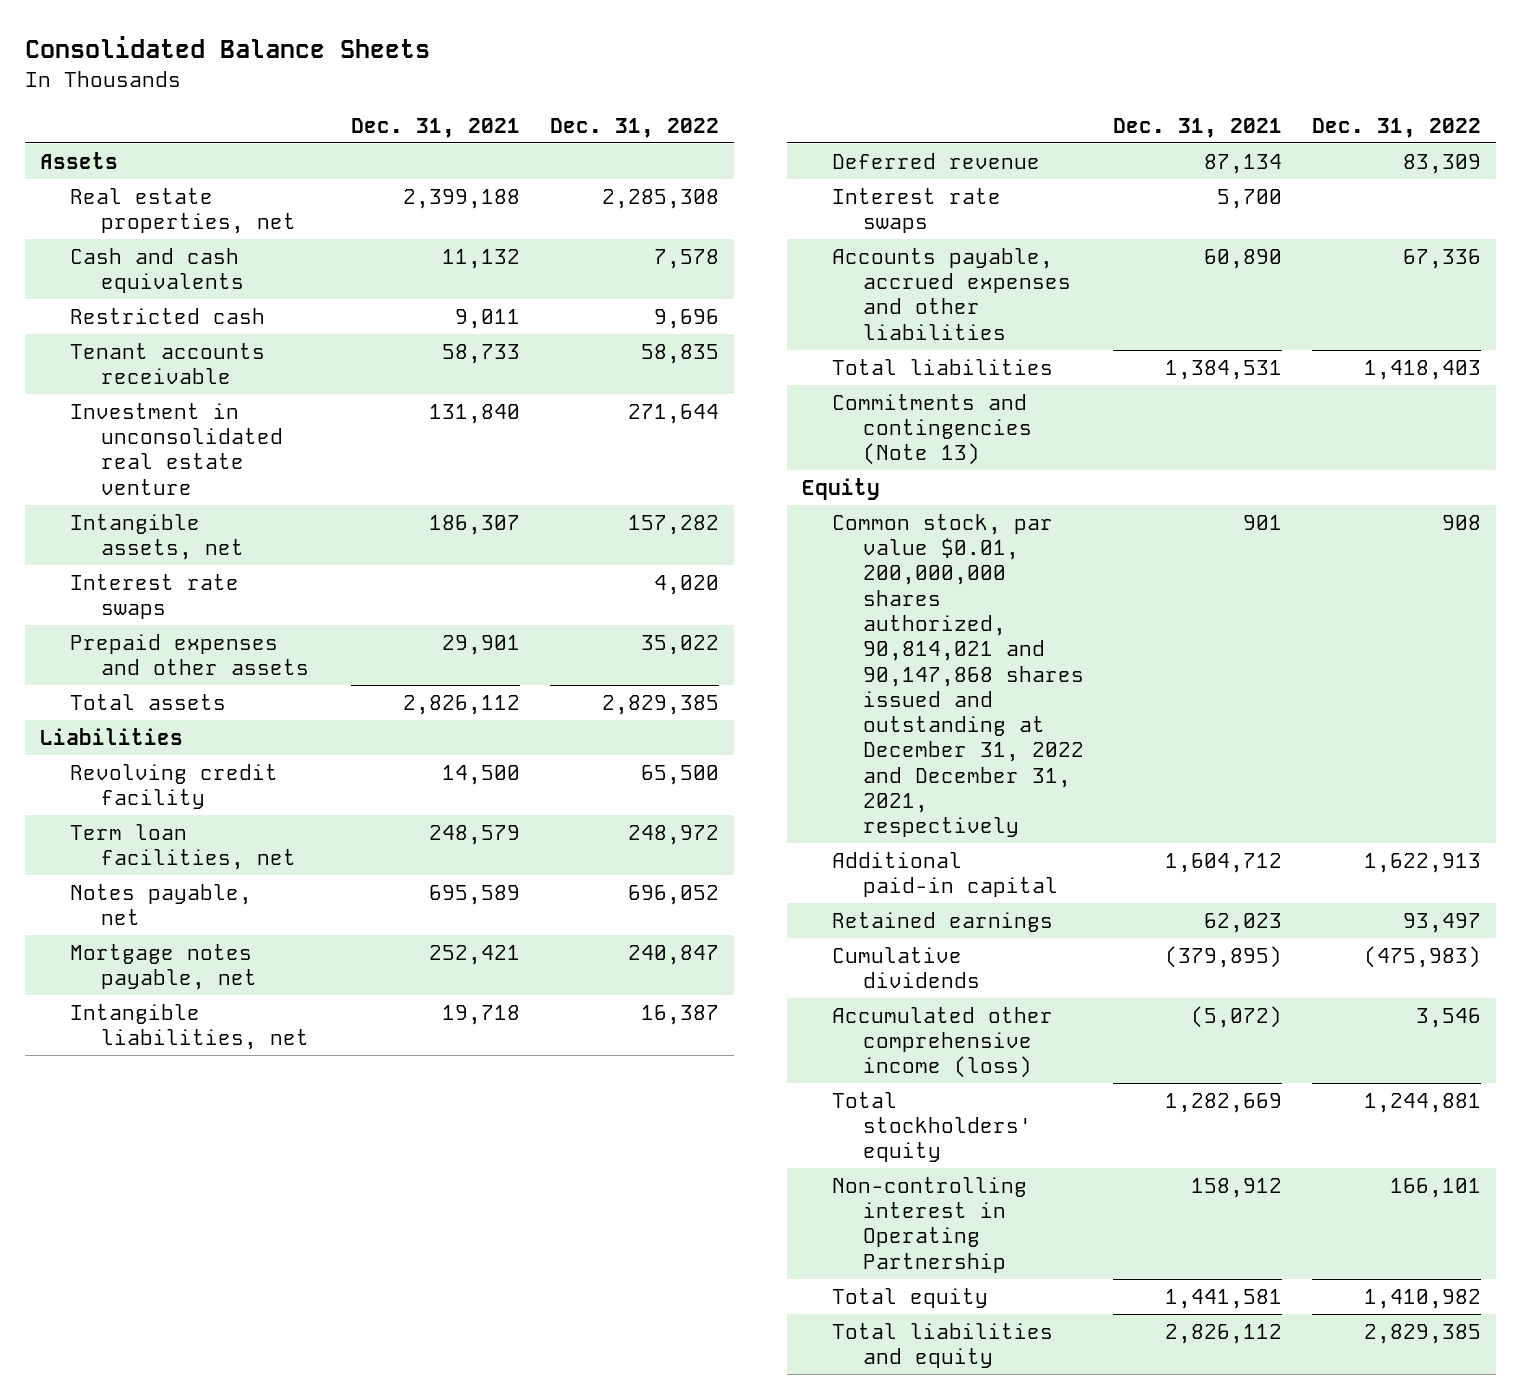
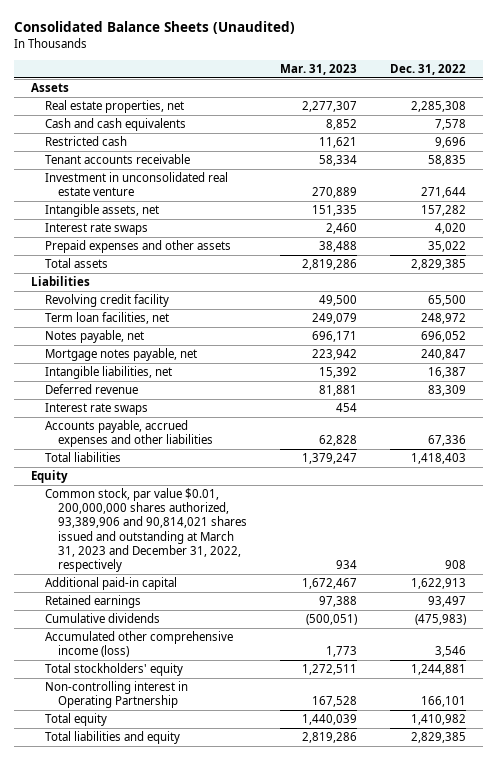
[25,36,431,59] Consolidated Balance Sheets -> [14,21,296,35] Consolidated Balance Sheets (Unaudited)
[351,117,521,138] Dec. 31, 2021 -> none
none -> [280,63,358,75] Mar. 31, 2023
[832,393,1032,466] Commitments and contingencies (Note 13) -> none
[832,513,1084,838] Common stock, par value $0.01, 200,000,000 shares authorized, 90,814,021 and 90,147,868 shares issued and outstanding at December 31, 2022 and December 31, 2021, respectively -> [44,488,248,572] Common stock, par value $0.01, 200,000,000 shares authorized, 93,389,906 and 90,814,021 shares issued and outstanding at March 31, 2023 and December 31, 2022, respectively

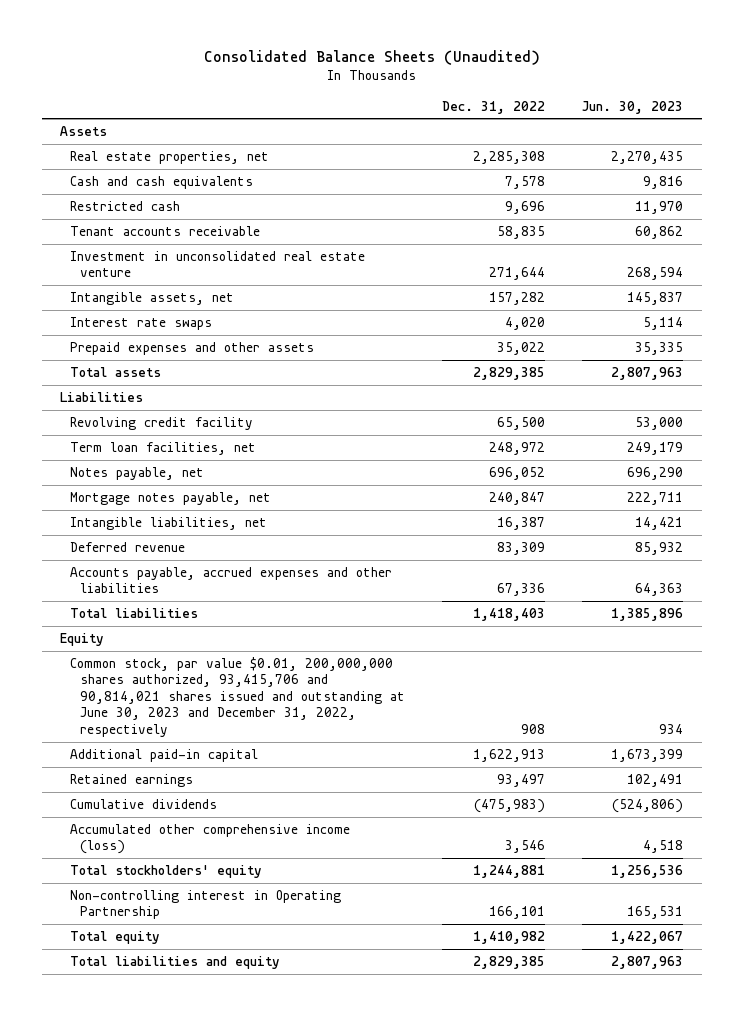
[280,63,358,75] Mar. 31, 2023 -> none
none -> [582,100,684,114] Jun. 30, 2023
[44,403,148,416] Interest rate swaps -> none
[44,488,248,572] Common stock, par value $0.01, 200,000,000 shares authorized, 93,389,906 and 90,814,021 shares issued and outstanding at March 31, 2023 and December 31, 2022, respectively -> [69,656,405,737] Common stock, par value $0.01, 200,000,000 shares authorized, 93,415,706 and 90,814,021 shares issued and outstanding at June 30, 2023 and December 31, 2022, respectively

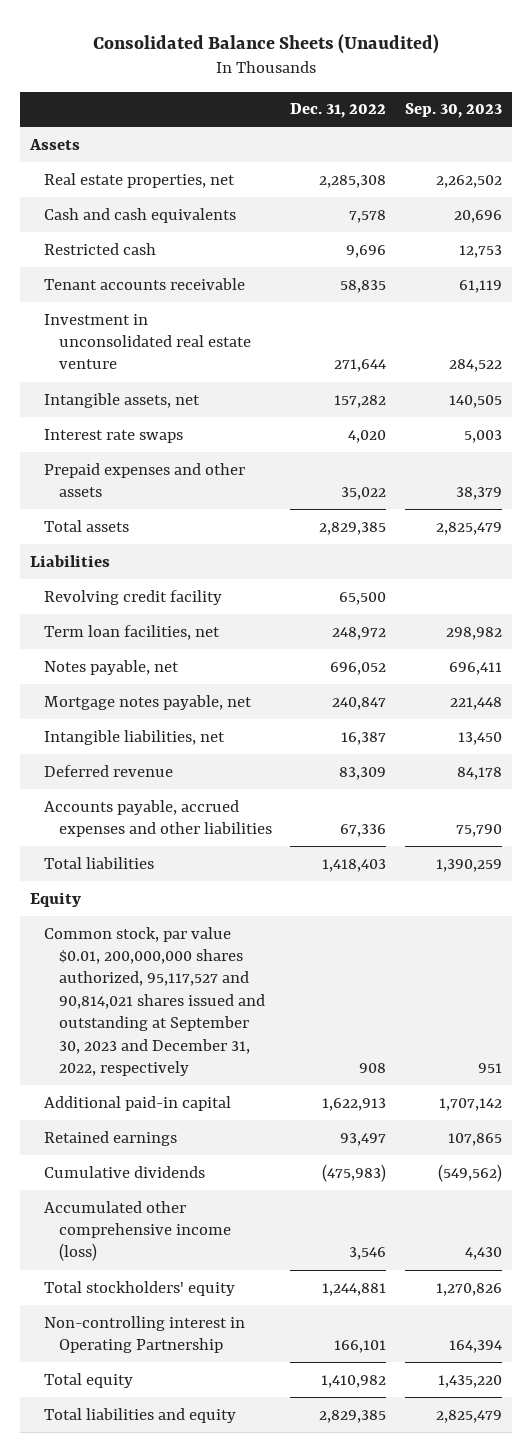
[582,100,684,114] Jun. 30, 2023 -> none
none -> [405,103,503,119] Sep. 30, 2023
[69,656,405,737] Common stock, par value $0.01, 200,000,000 shares authorized, 93,415,706 and 90,814,021 shares issued and outstanding at June 30, 2023 and December 31, 2022, respectively -> [44,926,265,1076] Common stock, par value $0.01, 200,000,000 shares authorized, 95,117,527 and 90,814,021 shares issued and outstanding at September 30, 2023 and December 31, 2022, respectively

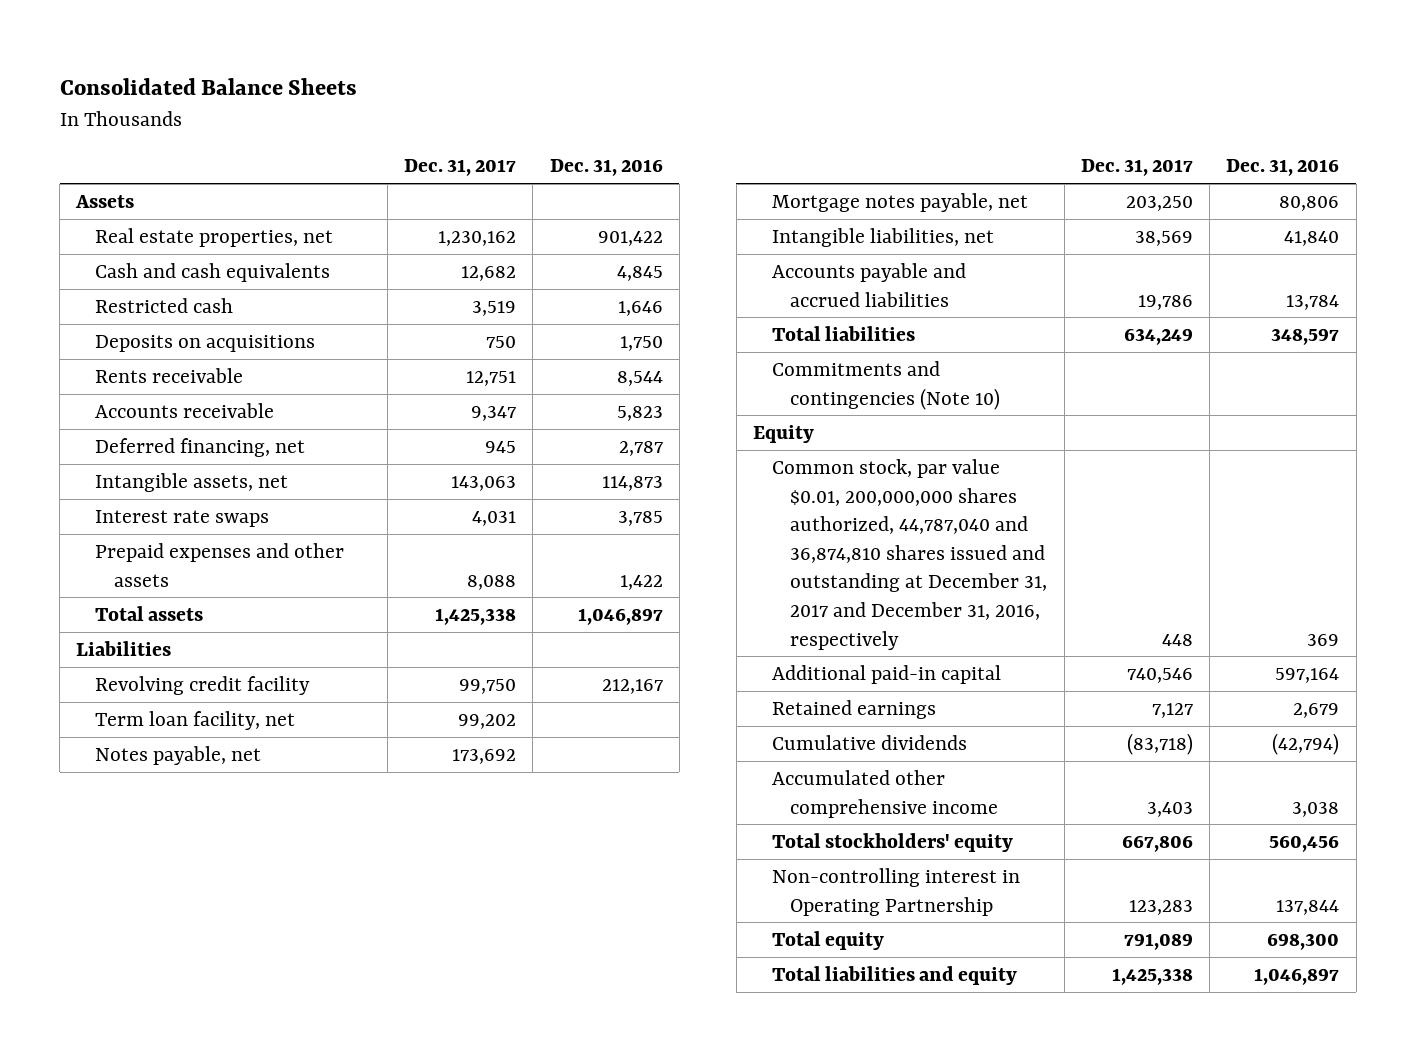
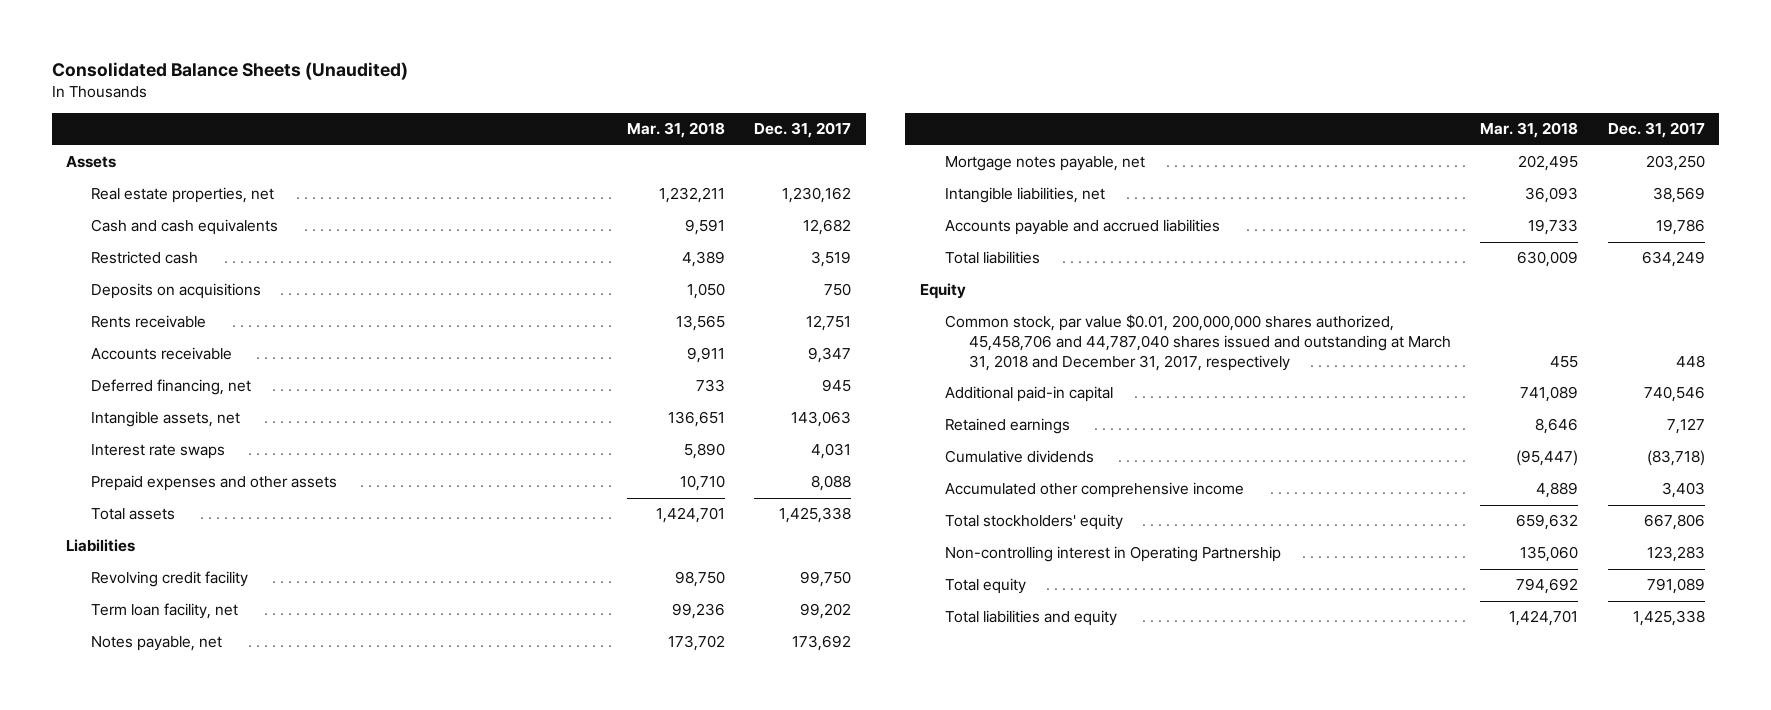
[59,78,357,96] Consolidated Balance Sheets -> [51,62,408,81] Consolidated Balance Sheets (Unaudited)
[549,159,663,177] Dec. 31, 2016 -> none
none -> [627,122,726,139] Mar. 31, 2018
[771,360,1001,410] Commitments and contingencies (Note 10) -> none
[771,458,1048,650] Common stock, par value $0.01, 200,000,000 shares authorized, 44,787,040 and 36,874,810 shares issued and outstanding at December 31, 2017 and December 31, 2016, respectively -> [944,314,1452,371] Common stock, par value $0.01, 200,000,000 shares authorized, 45,458,706 and 44,787,040 shares issued and outstanding at March 31, 2018 and December 31, 2017, respectively

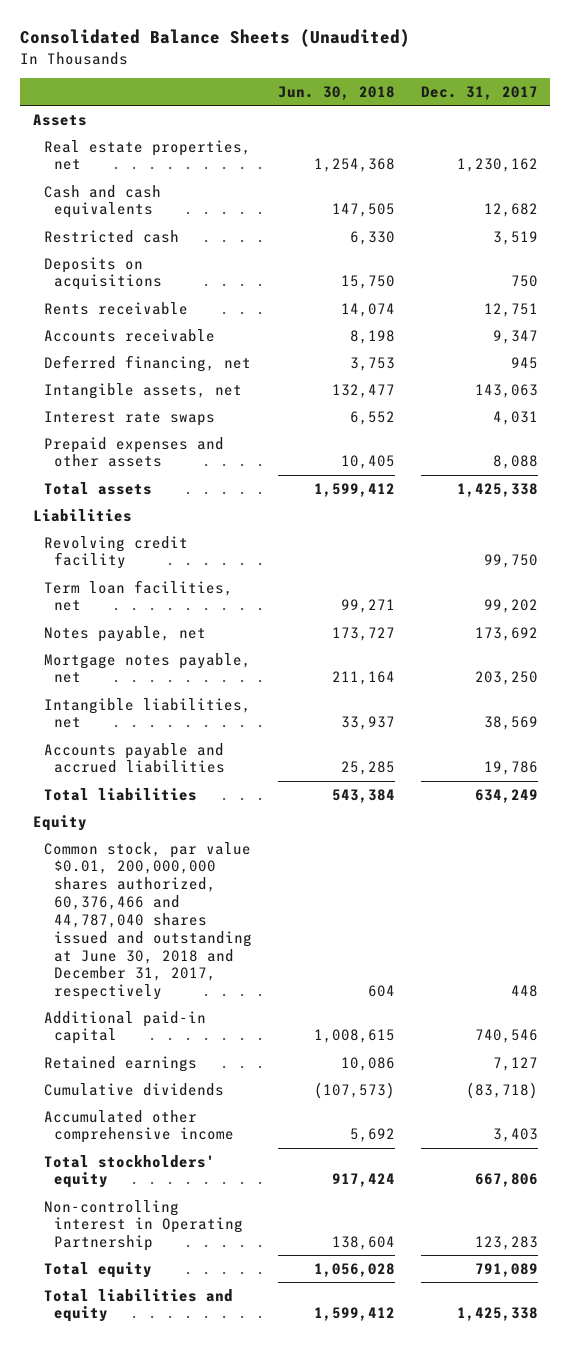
[627,122,726,139] Mar. 31, 2018 -> none
none -> [277,86,395,101] Jun. 30, 2018
[91,603,239,620] Term loan facility, net -> [43,579,233,612] Term loan facilities, net
[944,314,1452,371] Common stock, par value $0.01, 200,000,000 shares authorized, 45,458,706 and 44,787,040 shares issued and outstanding at March 31, 2018 and December 31, 2017, respectively -> [43,841,253,1001] Common stock, par value $0.01, 200,000,000 shares authorized, 60,376,466 and 44,787,040 shares issued and outstanding at June 30, 2018 and December 31, 2017, respectively

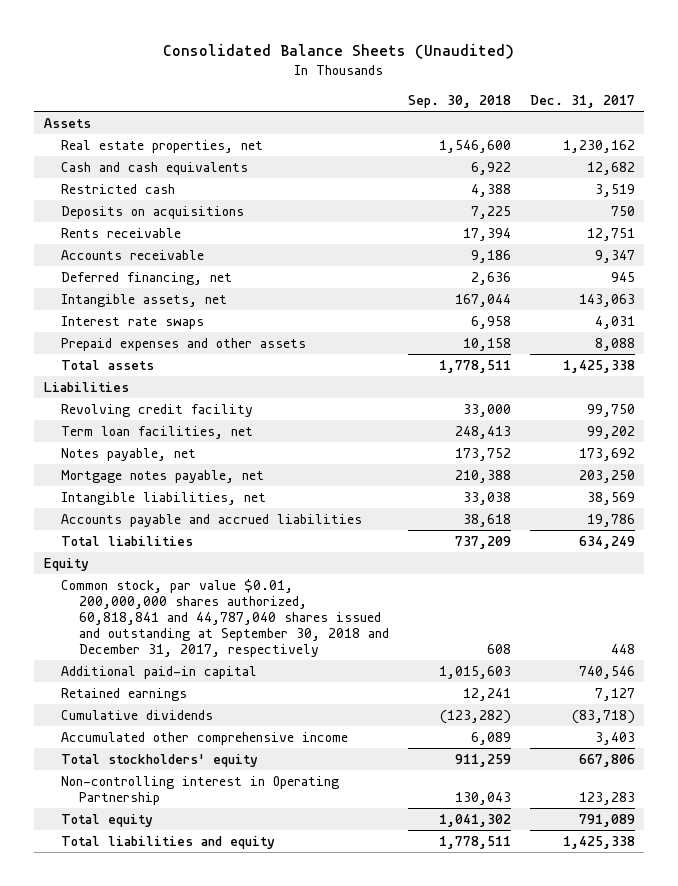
[277,86,395,101] Jun. 30, 2018 -> none
none -> [407,94,511,108] Sep. 30, 2018
[43,841,253,1001] Common stock, par value $0.01, 200,000,000 shares authorized, 60,376,466 and 44,787,040 shares issued and outstanding at June 30, 2018 and December 31, 2017, respectively -> [61,578,390,658] Common stock, par value $0.01, 200,000,000 shares authorized, 60,818,841 and 44,787,040 shares issued and outstanding at September 30, 2018 and December 31, 2017, respectively

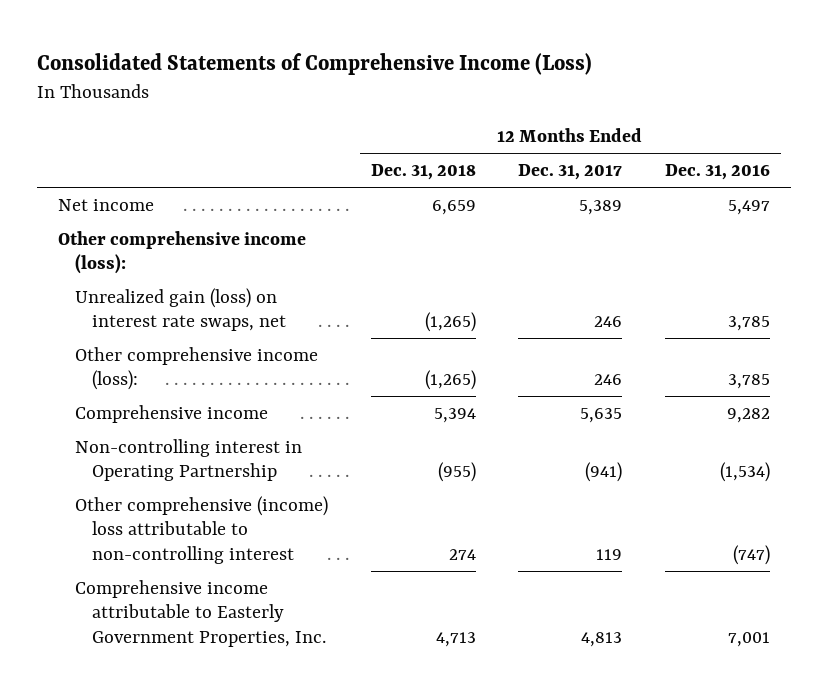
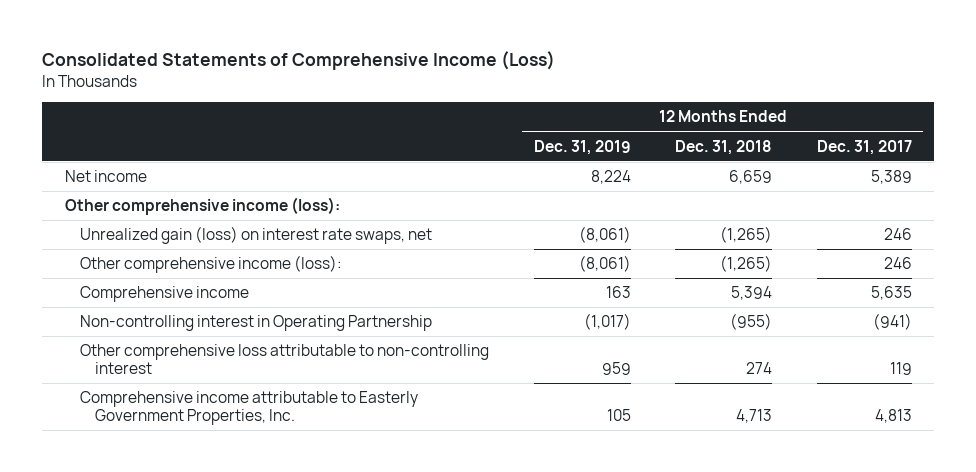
[665,164,771,181] Dec. 31, 2016 -> none
none -> [533,139,631,155] Dec. 31, 2019
[75,496,329,564] Other comprehensive (income) loss attributable to non-controlling interest -> [79,344,489,375] Other comprehensive loss attributable to non-controlling interest

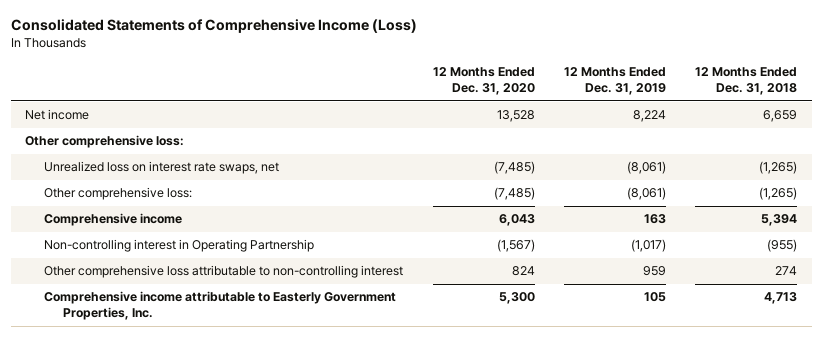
[816,139,912,155] Dec. 31, 2017 -> none
none -> [432,67,535,96] 12 Months Ended Dec. 31, 2020
[64,197,340,216] Other comprehensive income (loss): -> [25,135,185,149] Other comprehensive loss:
[79,226,432,245] Unrealized gain (loss) on interest rate swaps, net -> [44,161,280,175] Unrealized loss on interest rate swaps, net
[79,255,342,274] Other comprehensive income (loss): -> [44,187,193,201] Other comprehensive loss:

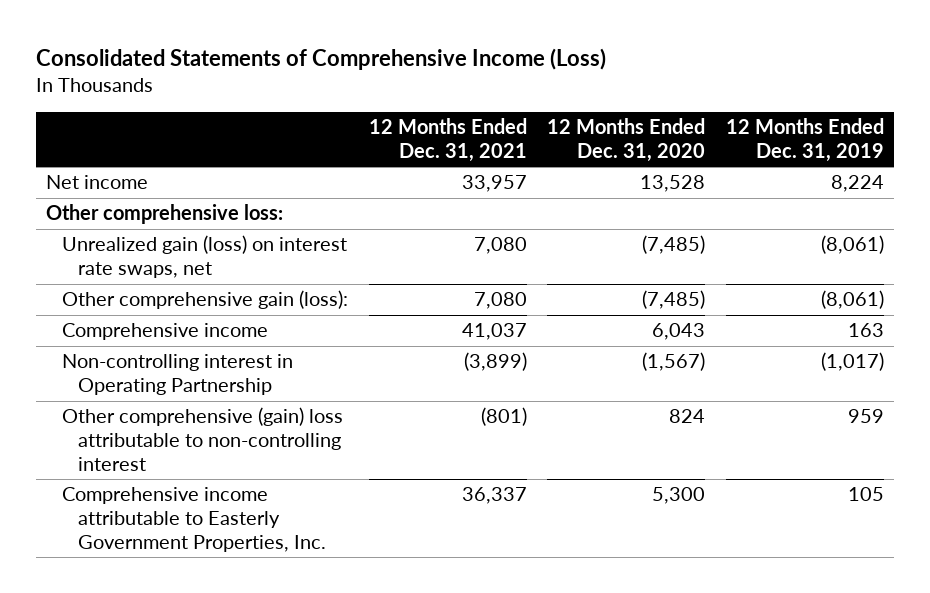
[695,67,798,96] 12 Months Ended Dec. 31, 2018 -> none
none -> [368,117,527,162] 12 Months Ended Dec. 31, 2021
[44,161,280,175] Unrealized loss on interest rate swaps, net -> [62,235,348,279] Unrealized gain (loss) on interest rate swaps, net
[44,187,193,201] Other comprehensive loss: -> [62,290,349,310] Other comprehensive gain (loss):
[44,265,404,279] Other comprehensive loss attributable to non-controlling interest -> [62,407,344,472] Other comprehensive (gain) loss attributable to non-controlling interest

